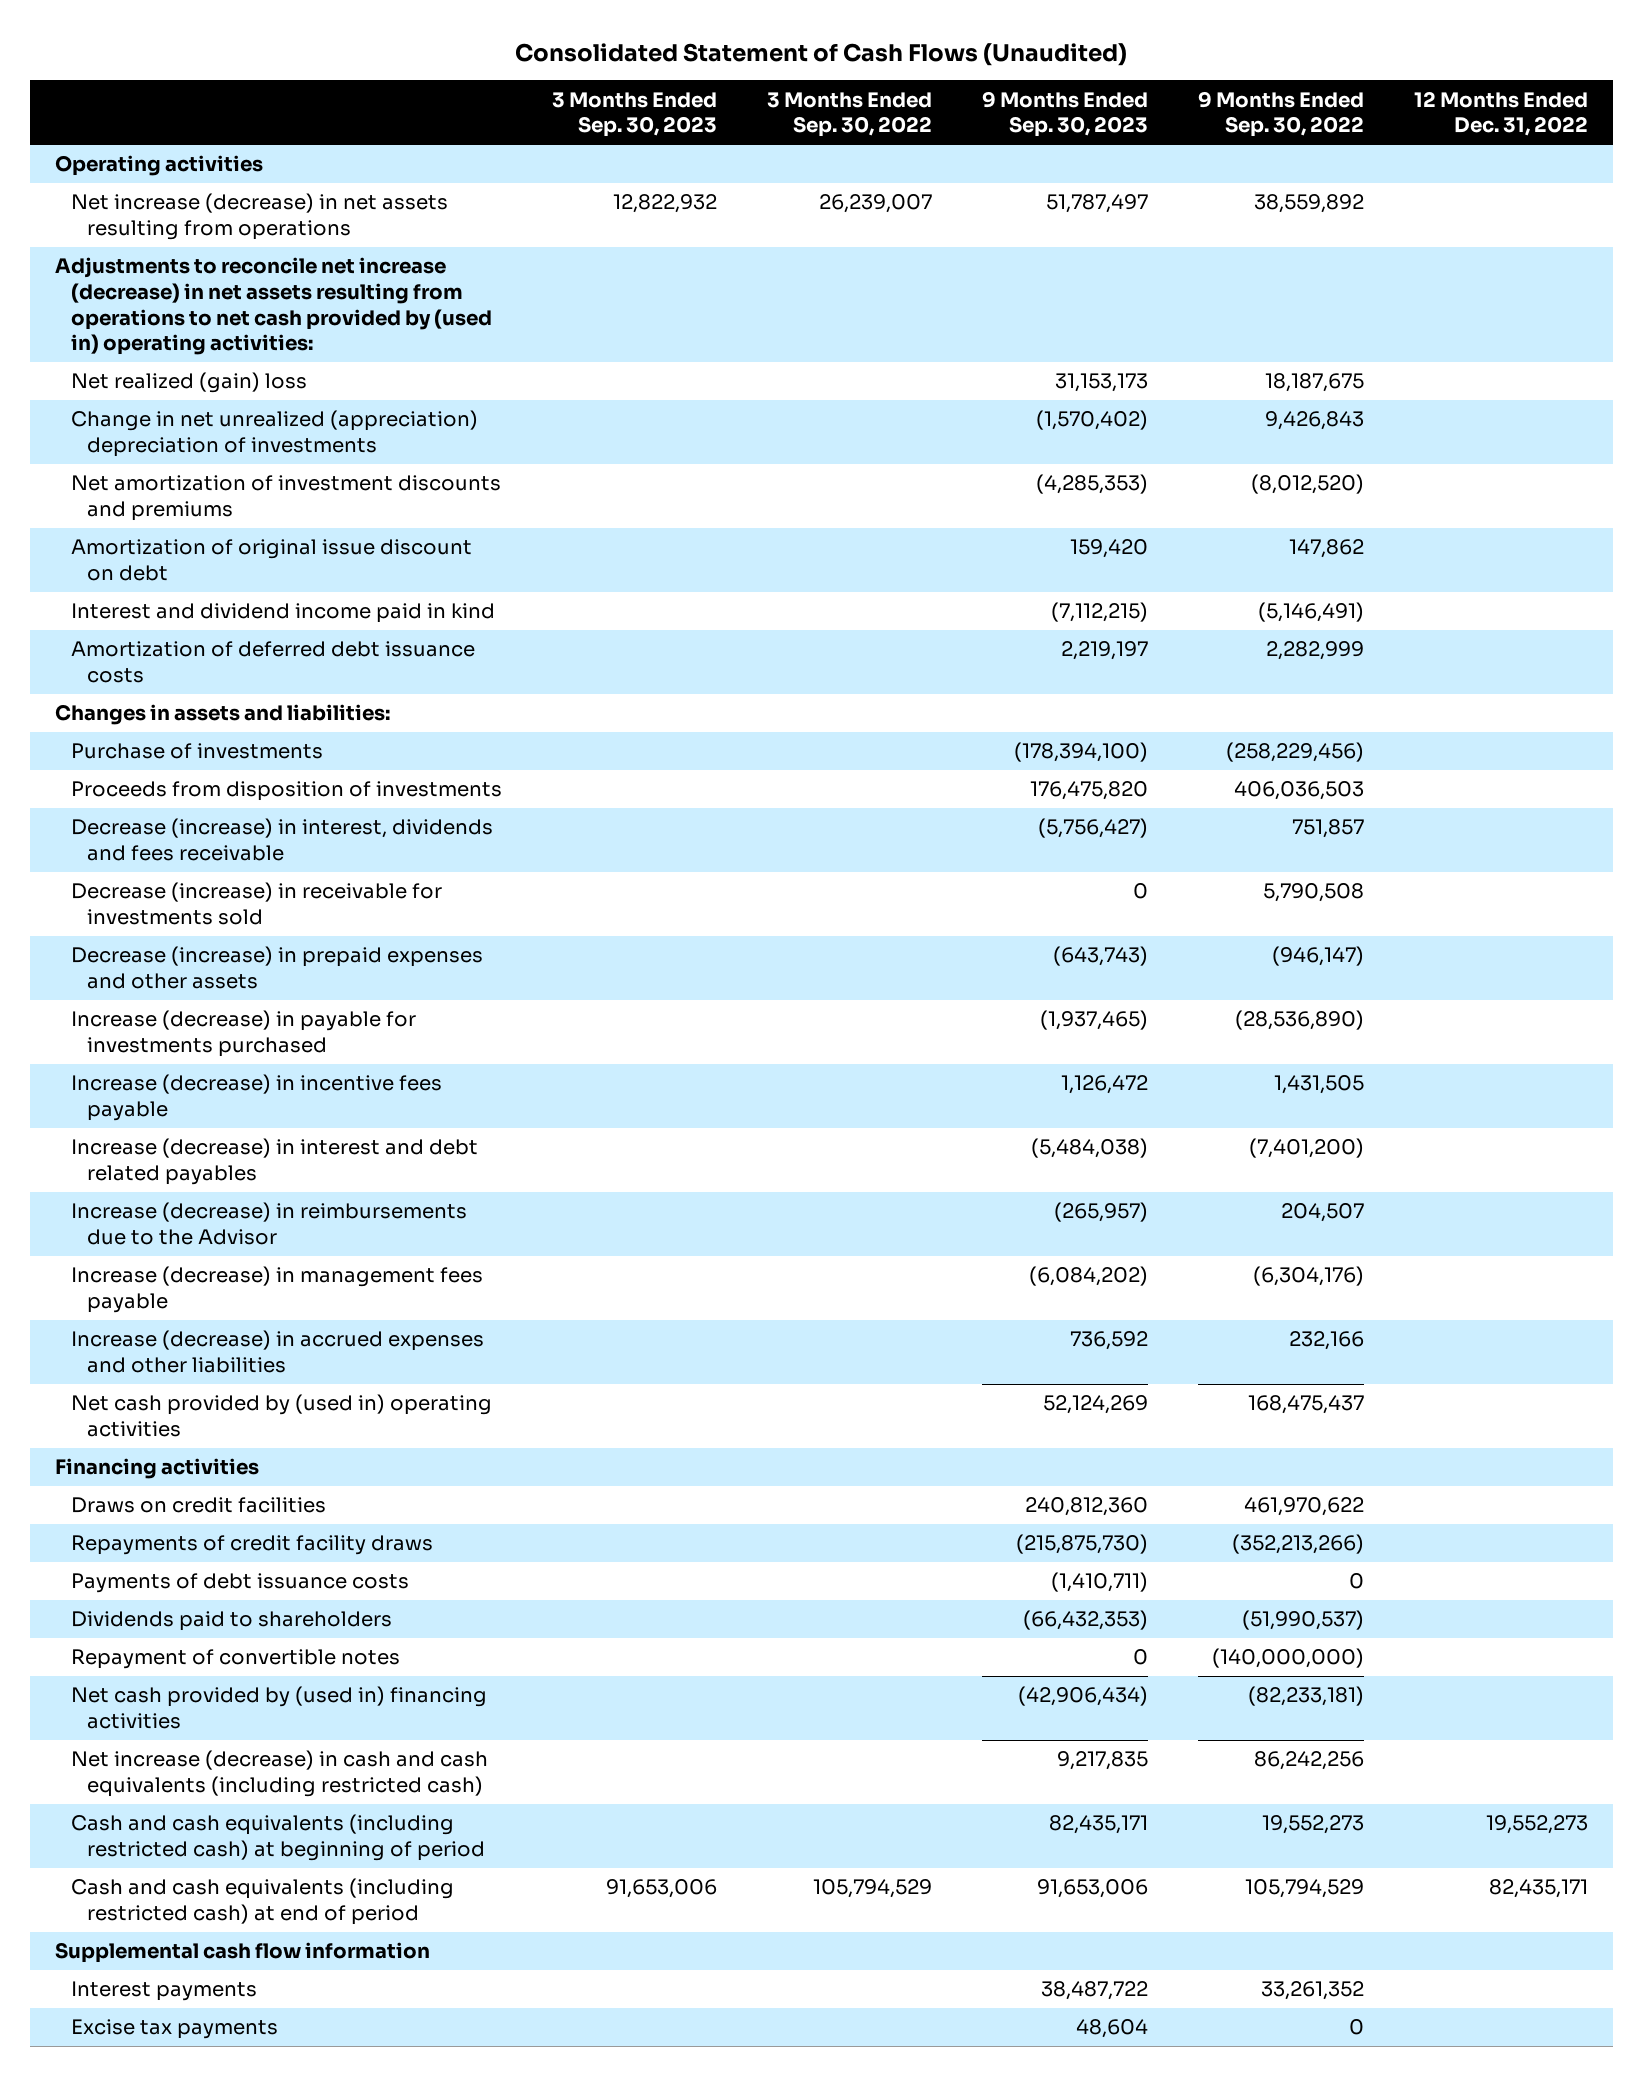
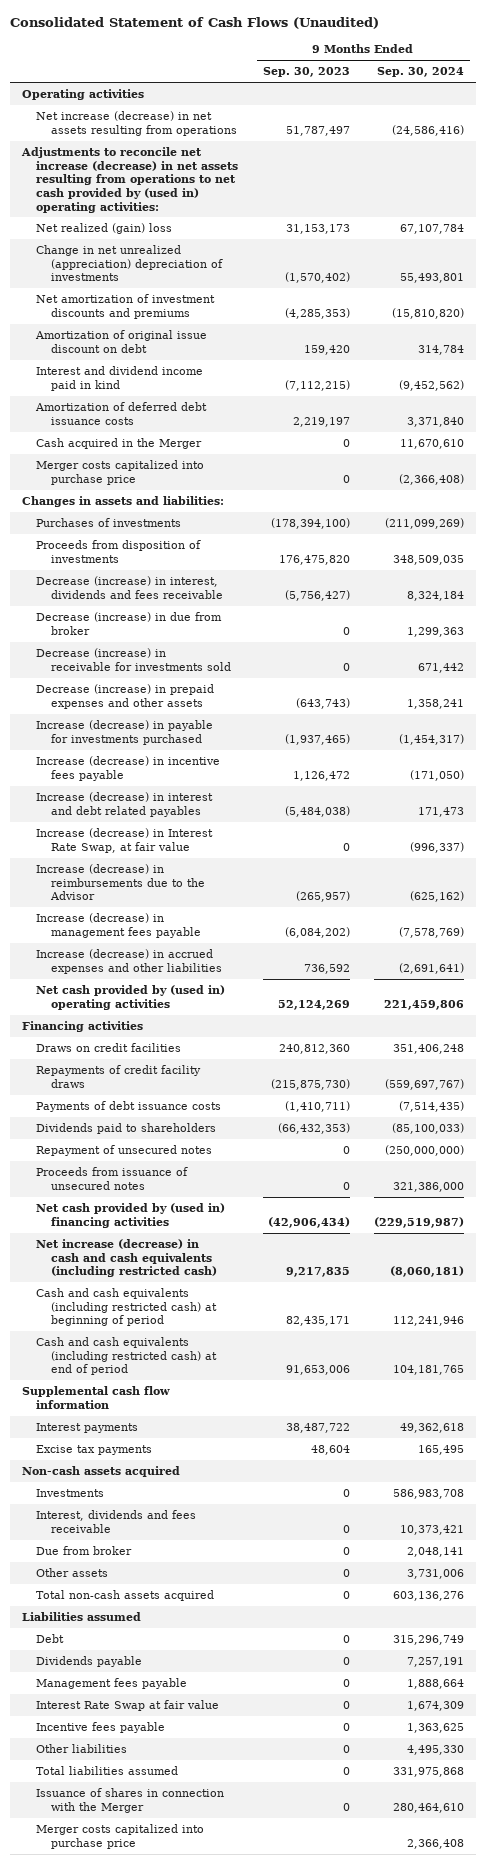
[551,91,717,138] 3 Months Ended Sep. 30, 2023 -> none
[766,91,932,138] 3 Months Ended Sep. 30, 2022 -> none
[1197,90,1364,138] 9 Months Ended Sep. 30, 2022 -> none
[1413,90,1588,137] 12 Months Ended Dec. 31, 2022 -> none
none -> [376,67,464,78] Sep. 30, 2024
none -> [36,438,203,450] Cash acquired in the Merger
none -> [36,460,205,485] Merger costs capitalized into purchase price
[70,743,323,760] Purchase of investments -> [36,518,182,528] Purchases of investments
none -> [36,612,223,635] Decrease (increase) in due from broker
none -> [36,828,214,853] Increase (decrease) in Interest Rate Swap, at fair value
[70,1649,400,1670] Repayment of convertible notes -> [36,1145,213,1157] Repayment of unsecured notes
none -> [36,1167,189,1190] Proceeds from issuance of unsecured notes
none -> [21,1466,180,1478] Non-cash assets acquired
none -> [36,1489,105,1498] Investments
none -> [36,1510,197,1533] Interest, dividends and fees receivable
none -> [36,1546,133,1556] Due from broker
none -> [36,1568,109,1578] Other assets
none -> [36,1590,215,1602] Total non-cash assets acquired
none -> [21,1612,141,1622] Liabilities assumed
none -> [36,1634,65,1644] Debt
none -> [36,1656,143,1668] Dividends payable
none -> [36,1678,188,1690] Management fees payable
none -> [36,1700,220,1712] Interest Rate Swap at fair value
none -> [36,1722,166,1734] Incentive fees payable
none -> [36,1744,128,1754] Other liabilities
none -> [36,1766,179,1776] Total liabilities assumed
none -> [36,1788,225,1813] Issuance of shares in connection with the Merger
none -> [36,1824,205,1849] Merger costs capitalized into purchase price

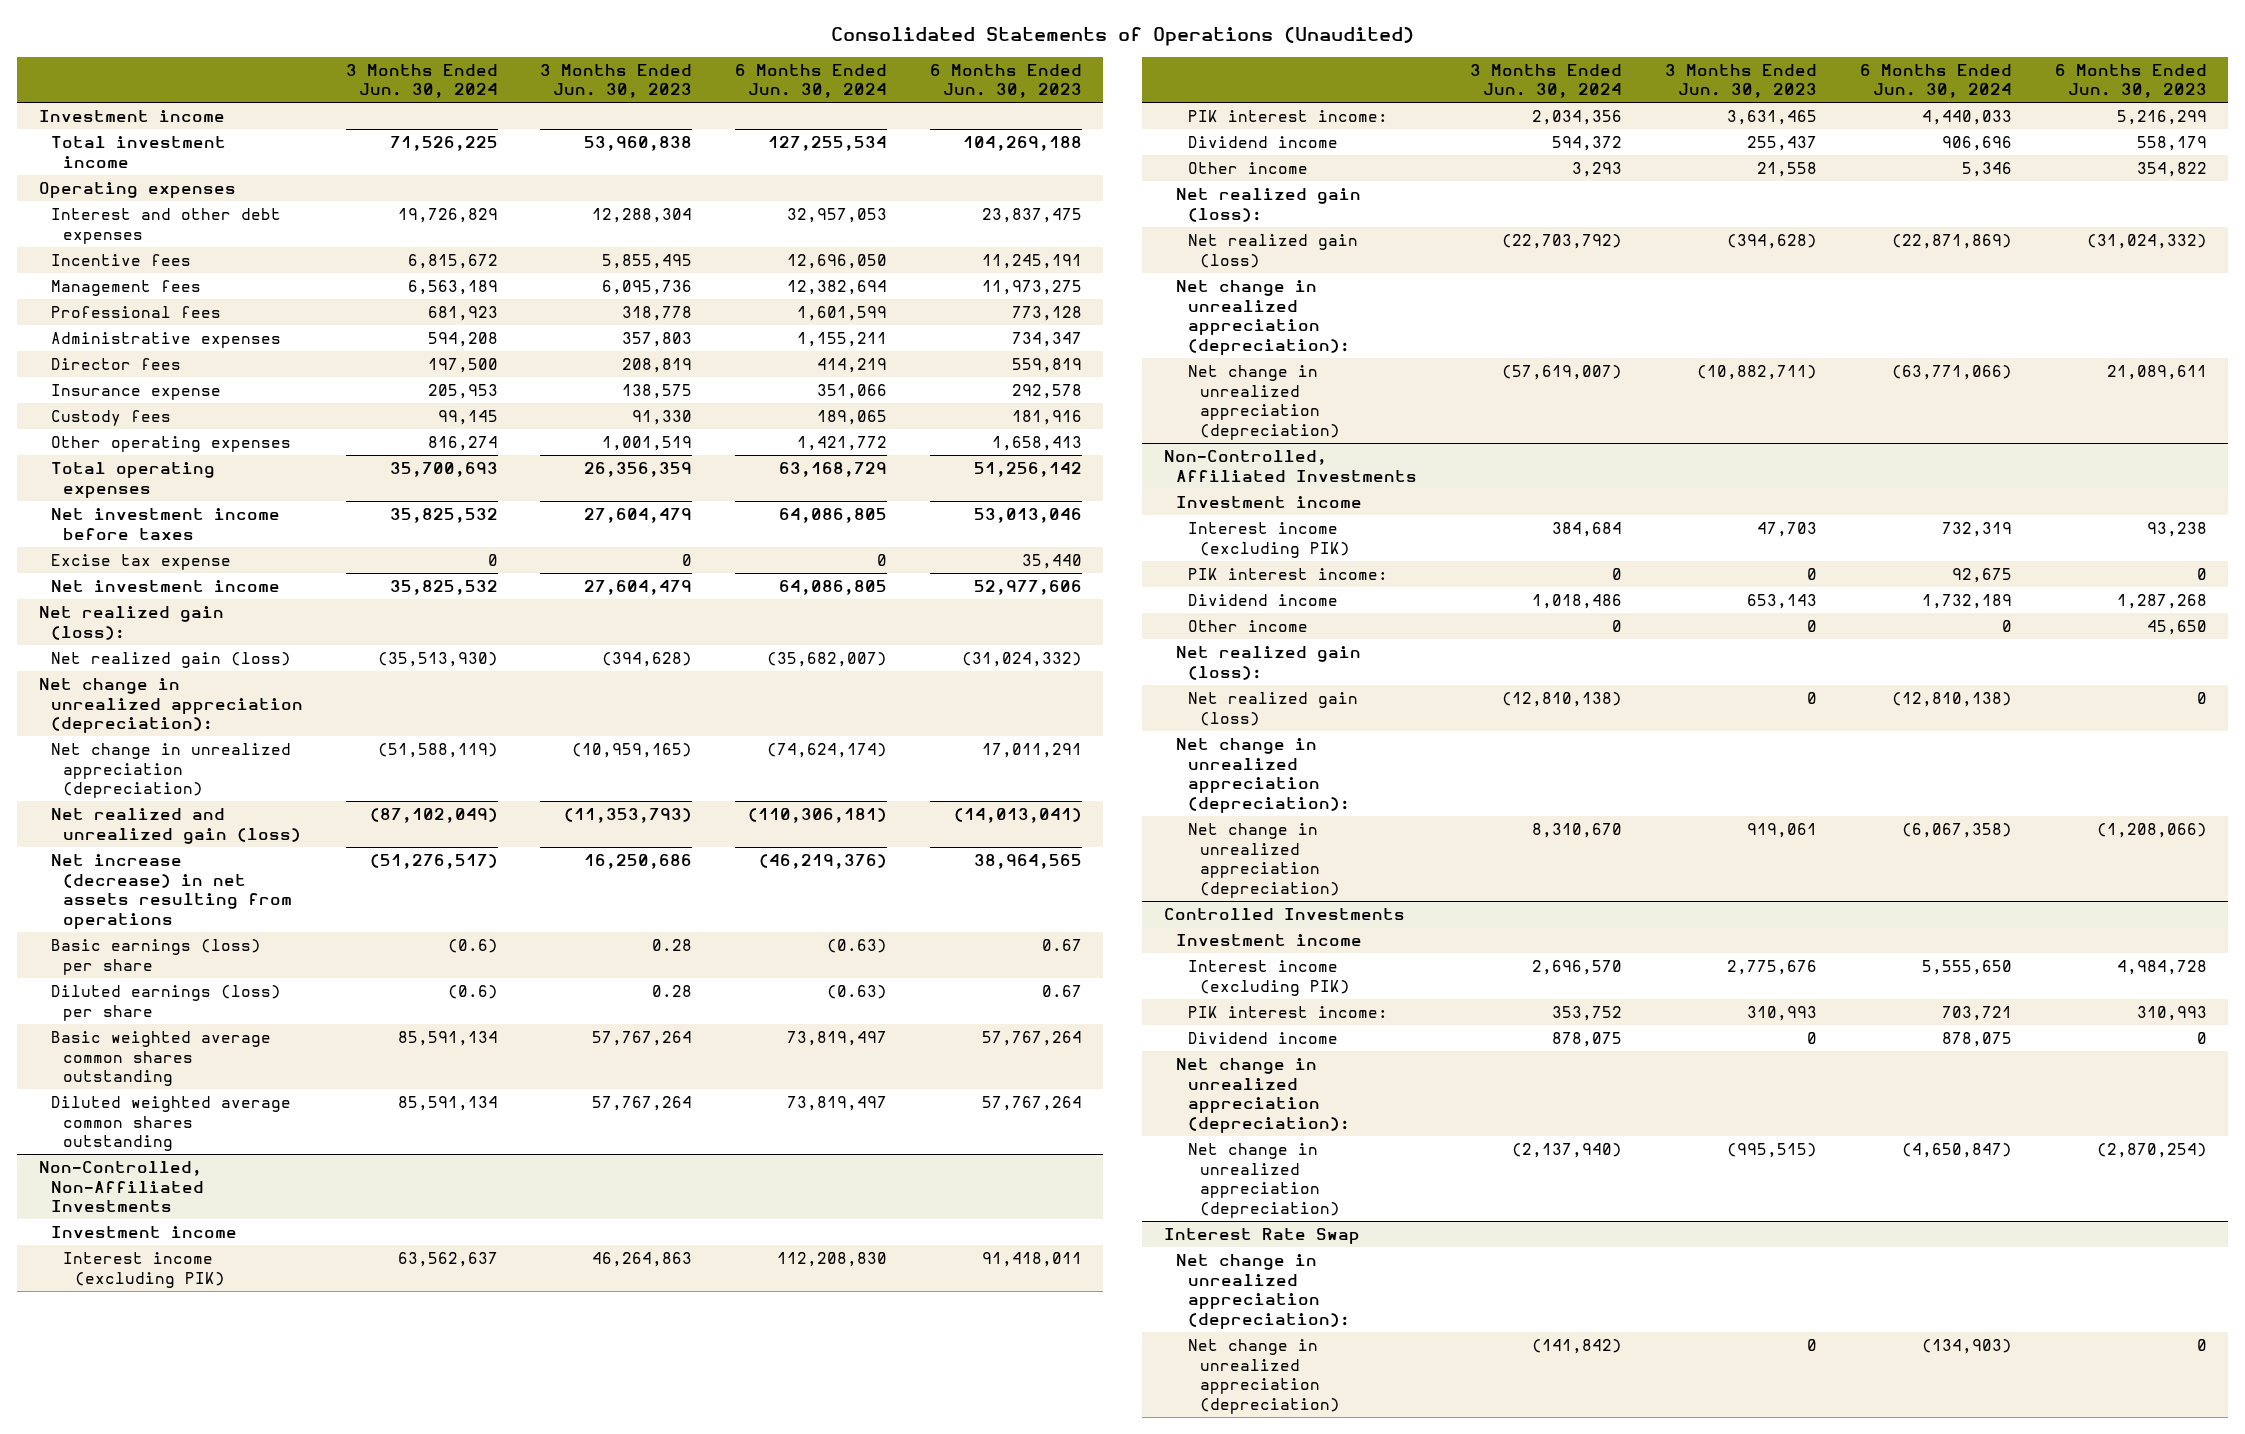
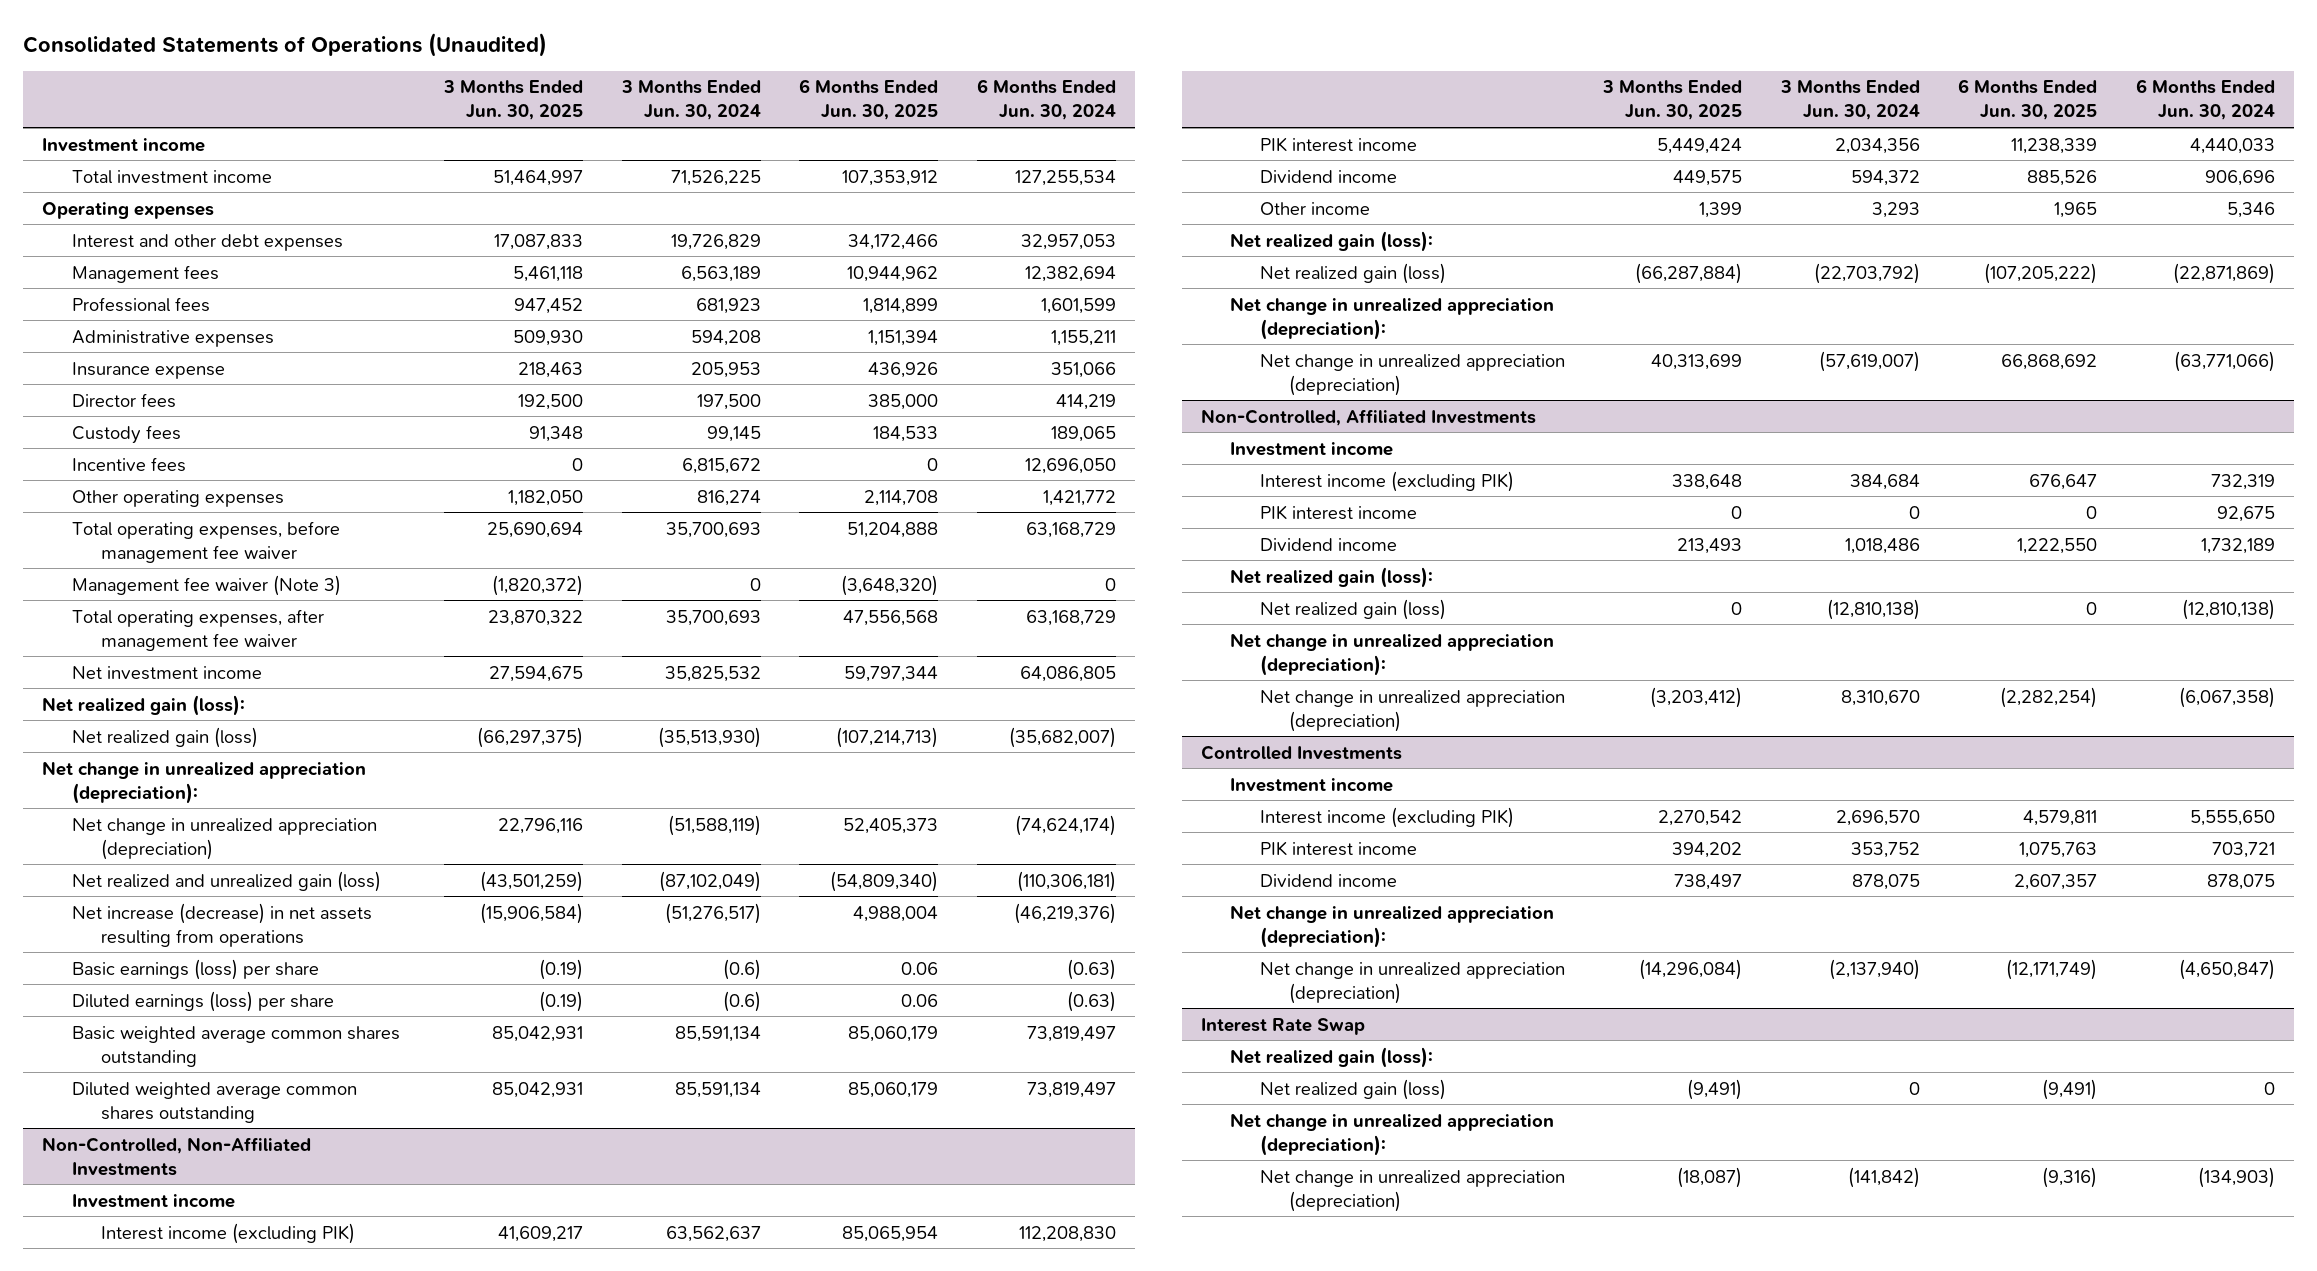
[540,63,693,99] 3 Months Ended Jun. 30, 2023 -> none
[929,63,1082,99] 6 Months Ended Jun. 30, 2023 -> none
none -> [443,80,584,121] 3 Months Ended Jun. 30, 2025
none -> [799,79,939,121] 6 Months Ended Jun. 30, 2025
[50,357,181,370] Director fees -> [71,392,176,408] Director fees
[50,253,191,266] Incentive fees -> [71,456,186,472] Incentive fees
[50,507,280,540] Net investment income before taxes -> none
[50,553,231,570] Excise tax expense -> none
none -> [71,520,340,563] Total operating expenses, before management fee waiver
none -> [71,574,341,596] Management fee waiver (Note 3)
[50,461,215,498] Total operating expenses -> [71,608,324,651] Total operating expenses, after management fee waiver
[1187,109,1388,122] PIK interest income: -> [1259,136,1417,152] PIK interest income
[1187,567,1388,580] PIK interest income: -> [1259,504,1417,520] PIK interest income
[1187,619,1308,632] Other income -> none
[1187,1005,1388,1018] PIK interest income: -> [1259,840,1417,856] PIK interest income
none -> [1230,1046,1434,1068] Net realized gain (loss):
none -> [1259,1078,1446,1100] Net realized gain (loss)

